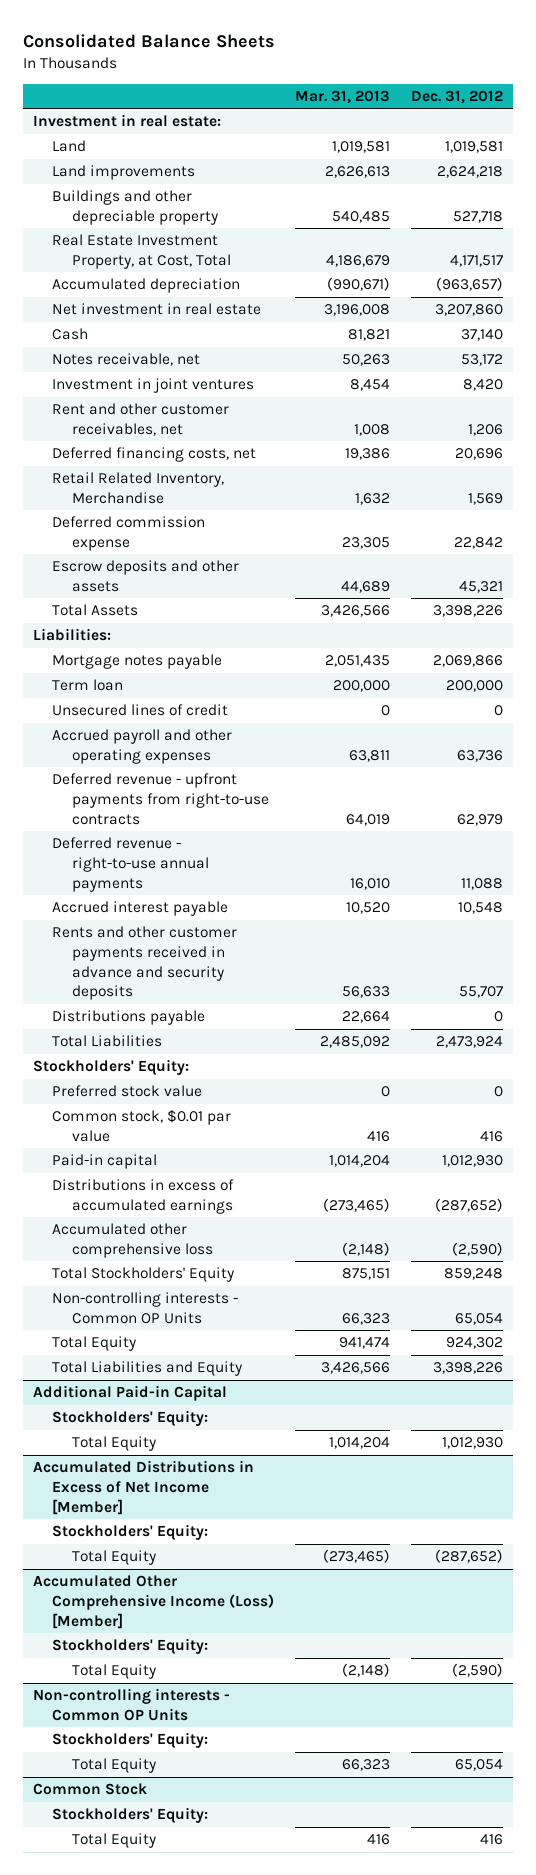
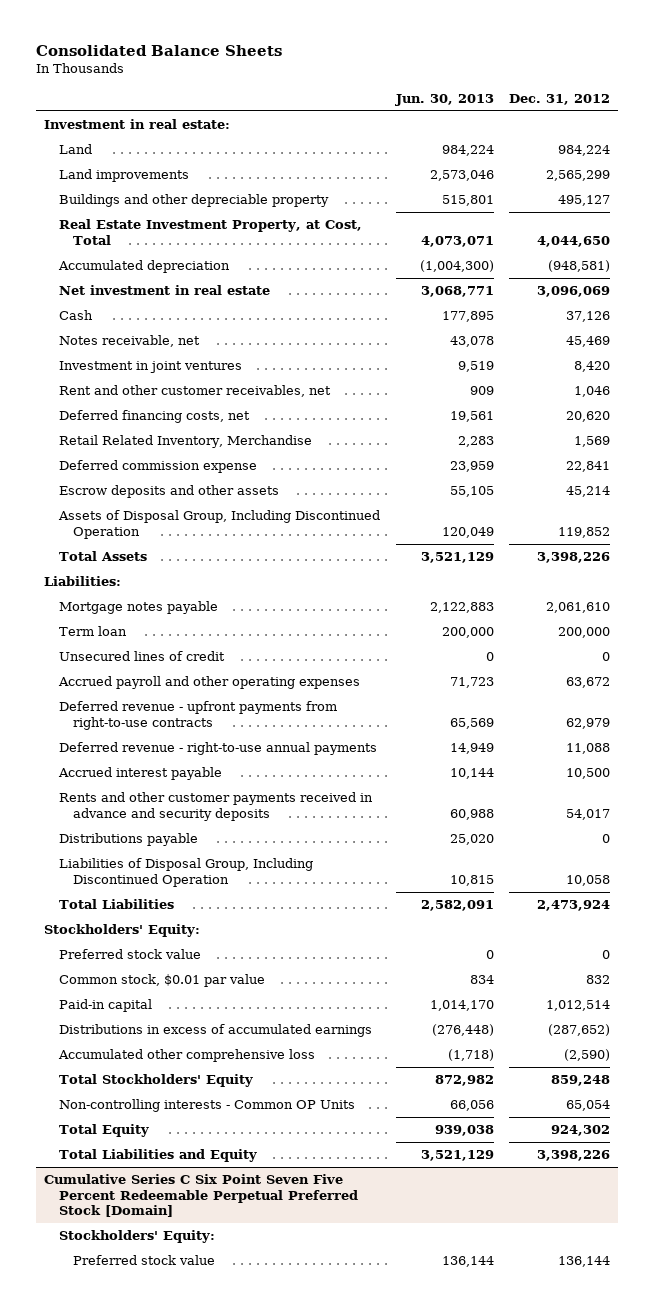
[295,90,391,105] Mar. 31, 2013 -> none
none -> [394,93,494,106] Jun. 30, 2013
[444,141,503,154] 1,019,581 -> [558,145,611,157] 984,224
[436,166,503,179] 2,624,218 -> [546,170,611,182] 2,565,299
[452,210,503,223] 527,718 -> [558,195,611,207] 495,127
[449,254,503,267] 4,171,517 -> [537,235,611,247] 4,044,650
[435,277,503,292] (963,657) -> [548,260,611,273] (948,581)
[434,304,503,317] 3,207,860 -> [537,286,611,298] 3,096,069
[460,329,503,342] 37,140 -> [566,311,611,323] 37,126
[460,354,503,367] 53,172 -> [566,336,611,348] 45,469
[467,423,503,436] 1,206 -> [574,386,611,398] 1,046
[454,448,503,461] 20,696 -> [566,411,611,423] 20,620
[453,536,503,549] 22,842 -> [566,461,611,473] 22,841
[458,580,503,593] 45,321 -> [566,486,611,498] 45,214
none -> [57,510,380,539] Assets of Disposal Group, Including Discontinued Operation
[432,655,503,668] 2,069,866 -> [546,602,611,614] 2,061,610
[456,749,503,762] 63,736 -> [566,677,611,689] 63,672
[457,902,503,915] 10,548 -> [566,768,611,780] 10,500
[458,986,503,999] 55,707 -> [566,808,611,820] 54,017
none -> [58,858,313,887] Liabilities of Disposal Group, Including Discontinued Operation
[479,1130,503,1142] 416 -> [586,975,611,985] 832
[441,1155,503,1168] 1,012,930 -> [546,1000,611,1012] 1,012,514
[33,1385,228,1402] Additional Paid-in Capital -> none
[52,1410,209,1427] Stockholders' Equity: -> none
[71,1436,156,1452] Total Equity -> none
[33,1460,255,1515] Accumulated Distributions in Excess of Net Income [Member] -> none
[52,1524,209,1541] Stockholders' Equity: -> none
[71,1550,156,1566] Total Equity -> none
[33,1575,275,1629] Accumulated Other Comprehensive Income (Loss) [Member] -> none
[52,1638,209,1655] Stockholders' Equity: -> none
[71,1664,156,1680] Total Equity -> none
[33,1688,231,1721] Non-controlling interests - Common OP Units -> none
[52,1732,209,1749] Stockholders' Equity: -> none
[71,1758,156,1774] Total Equity -> none
[33,1783,148,1796] Common Stock -> none
none -> [44,1174,358,1218] Cumulative Series C Six Point Seven Five Percent Redeemable Perpetual Preferred Stock [Domain]
[71,1833,156,1849] Total Equity -> none
none -> [73,1255,216,1266] Preferred stock value

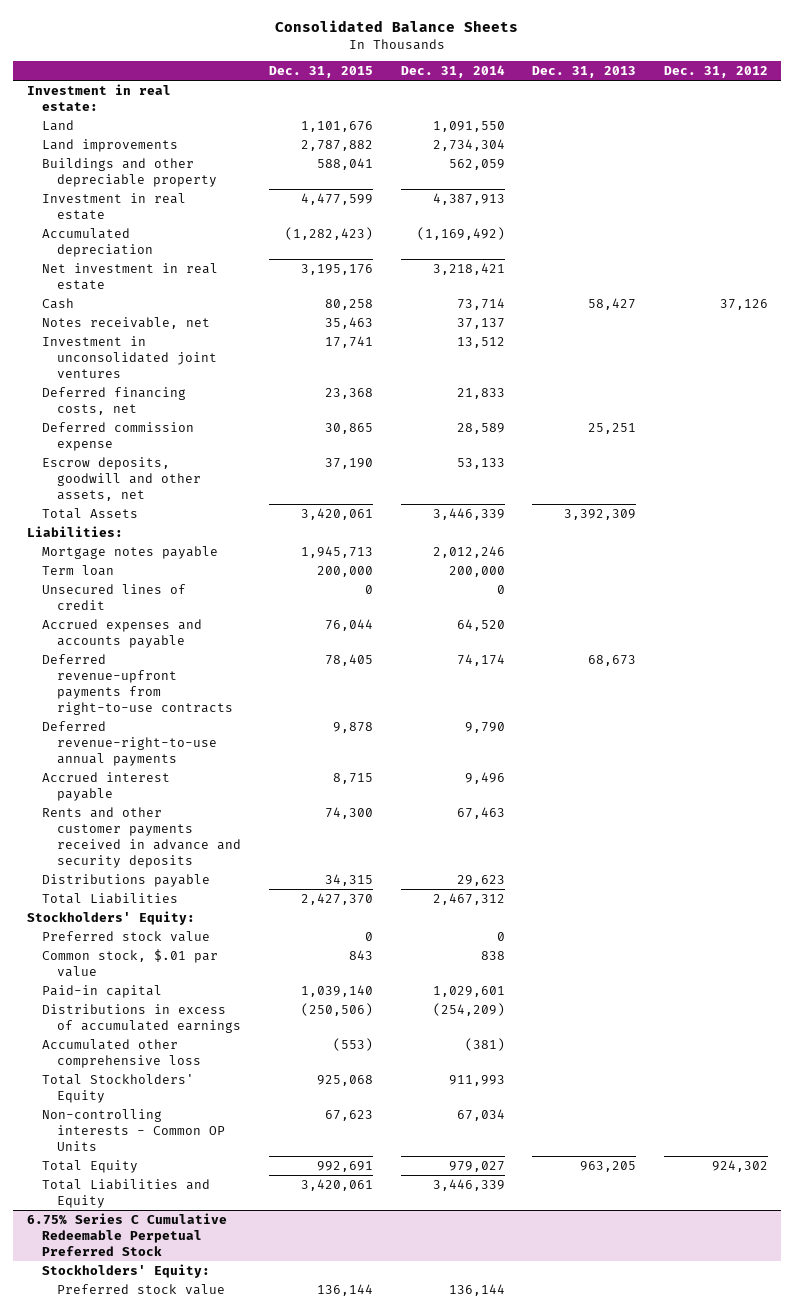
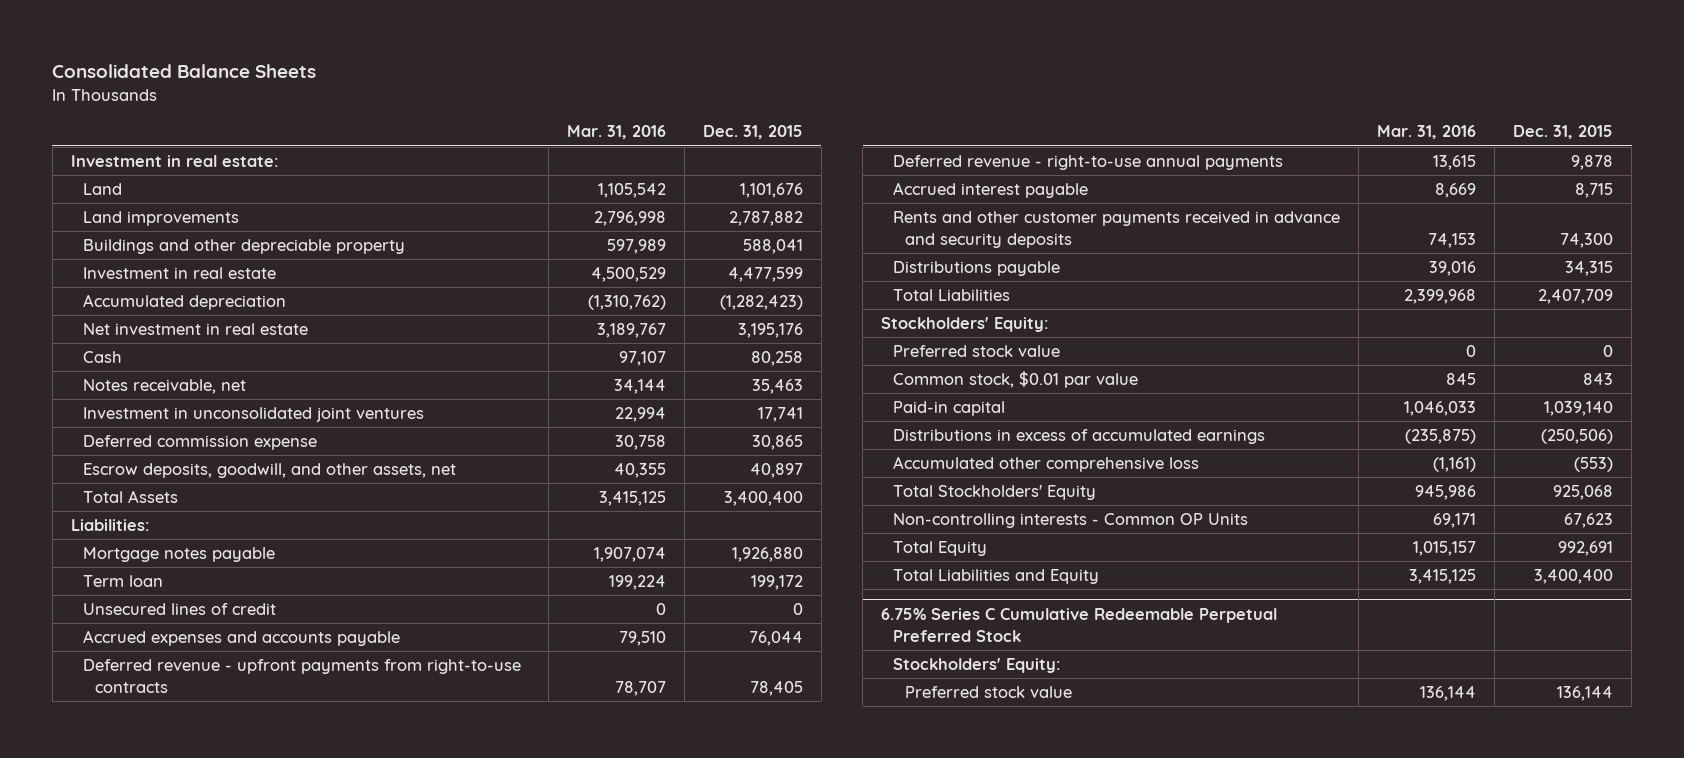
[400,65,505,79] Dec. 31, 2014 -> none
[532,66,637,79] Dec. 31, 2013 -> none
[663,66,768,79] Dec. 31, 2012 -> none
none -> [566,125,666,140] Mar. 31, 2016
[42,387,187,415] Deferred financing costs, net -> none
[42,457,202,501] Escrow deposits, goodwill and other assets, net -> [82,463,456,479] Escrow deposits, goodwill, and other assets, net
[324,458,373,470] 37,190 -> [749,463,803,479] 40,897
[300,508,373,521] 3,420,061 -> [723,491,803,507] 3,400,400
[300,546,373,559] 1,945,713 -> [731,547,803,563] 1,926,880
[316,566,373,578] 200,000 -> [750,575,803,591] 199,172
[42,654,234,715] Deferred revenue-upfront payments from right-to-use contracts -> [82,659,521,693] Deferred revenue - upfront payments from right-to-use contracts
[42,721,218,766] Deferred revenue-right-to-use annual payments -> [893,155,1284,171] Deferred revenue - right-to-use annual payments
[300,893,373,906] 2,427,370 -> [1538,289,1614,305] 2,407,709
[42,949,219,977] Common stock, $.01 par value -> [893,371,1139,389] Common stock, $0.01 par value
[300,1179,373,1192] 3,420,061 -> [1534,569,1614,585] 3,400,400

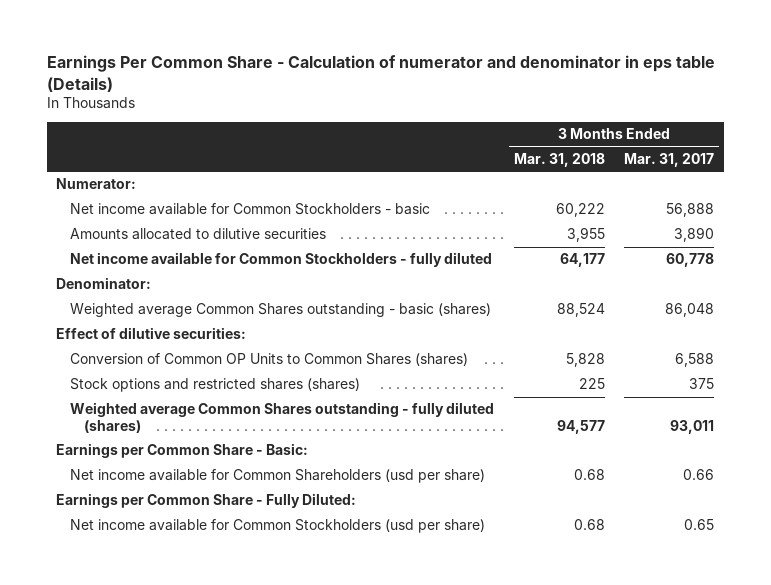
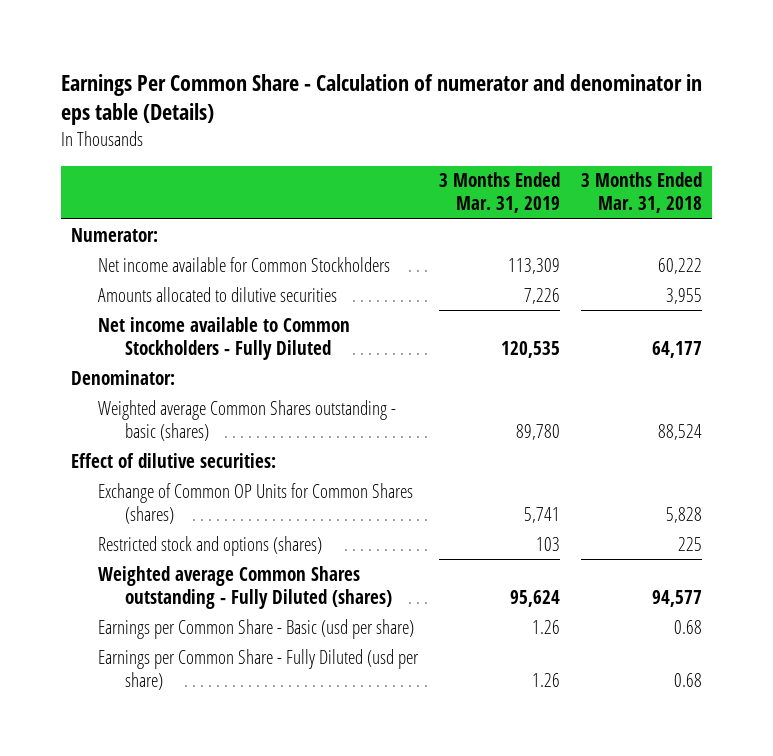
[624,152,715,167] Mar. 31, 2017 -> none
none -> [438,172,560,214] 3 Months Ended Mar. 31, 2019
[70,203,431,216] Net income available for Common Stockholders - basic -> [97,256,390,272] Net income available for Common Stockholders
[70,252,493,268] Net income available for Common Stockholders - fully diluted -> [97,316,350,360] Net income available to Common Stockholders - Fully Diluted
[56,443,309,459] Earnings per Common Share - Basic: -> none
[56,493,357,509] Earnings per Common Share - Fully Diluted: -> none
[70,353,469,367] Conversion of Common OP Units to Common Shares (shares) -> [97,482,413,524] Exchange of Common OP Units for Common Shares (shares)
[70,378,361,393] Stock options and restricted shares (shares) -> [97,535,322,556] Restricted stock and options (shares)
[70,402,495,434] Weighted average Common Shares outstanding - fully diluted (shares) -> [97,565,392,609] Weighted average Common Shares outstanding - Fully Diluted (shares)
[70,469,486,484] Net income available for Common Shareholders (usd per share) -> [97,618,414,639] Earnings per Common Share - Basic (usd per share)
[70,519,486,534] Net income available for Common Stockholders (usd per share) -> [97,648,419,690] Earnings per Common Share - Fully Diluted (usd per share)

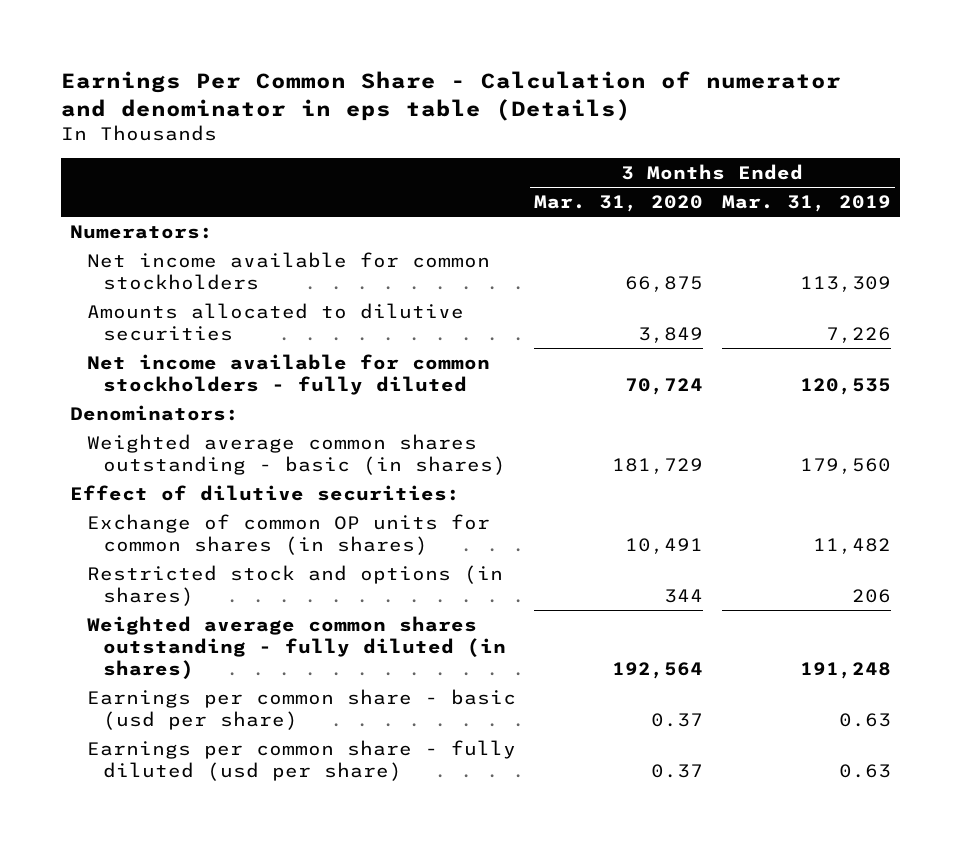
[580,172,702,214] 3 Months Ended Mar. 31, 2018 -> none
none -> [534,195,704,213] Mar. 31, 2020
[71,227,159,242] Numerator: -> [69,224,213,239] Numerators:
[97,256,390,272] Net income available for Common Stockholders -> [86,251,490,290] Net income available for common stockholders
[97,316,350,360] Net income available to Common Stockholders - Fully Diluted -> [86,353,490,395] Net income available for common stockholders - fully diluted
[71,369,176,385] Denominator: -> [69,404,239,421] Denominators:
[97,399,396,441] Weighted average Common Shares outstanding - basic (shares) -> [86,433,507,475] Weighted average common shares outstanding - basic (in shares)
[515,423,560,440] 89,780 -> [799,457,891,474] 179,560
[97,482,413,524] Exchange of Common OP Units for Common Shares (shares) -> [86,513,490,555] Exchange of common OP units for common shares (in shares)
[523,506,560,523] 5,741 -> [812,537,891,554] 11,482
[97,535,322,556] Restricted stock and options (shares) -> [86,564,503,606] Restricted stock and options (in shares)
[535,536,560,551] 103 -> [851,588,891,603] 206
[97,565,392,609] Weighted average Common Shares outstanding - Fully Diluted (shares) -> [86,615,507,679] Weighted average common shares outstanding - fully diluted (in shares)
[509,589,560,607] 95,624 -> [799,661,891,679] 191,248
[97,618,414,639] Earnings per Common Share - Basic (usd per share) -> [86,688,516,730] Earnings per common share - basic (usd per share)
[531,619,560,634] 1.26 -> [838,712,891,727] 0.63
[97,648,419,690] Earnings per Common Share - Fully Diluted (usd per share) -> [86,739,516,781] Earnings per common share - fully diluted (usd per share)
[531,672,560,687] 1.26 -> [838,763,891,778] 0.63

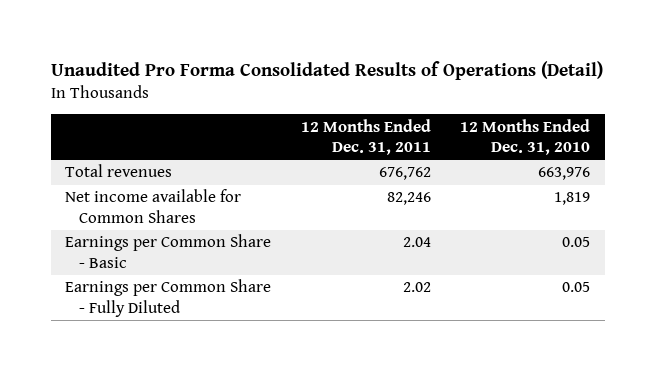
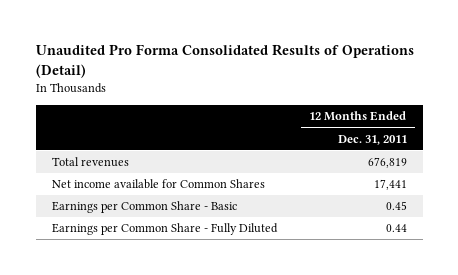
[460,118,591,155] 12 Months Ended Dec. 31, 2010 -> none
[378,167,431,181] 676,762 -> [367,157,407,169] 676,819
[386,192,431,206] 82,246 -> [373,179,407,191] 17,441
[402,237,431,248] 2.04 -> [385,201,407,211] 0.45
[402,282,431,293] 2.02 -> [385,224,407,233] 0.44

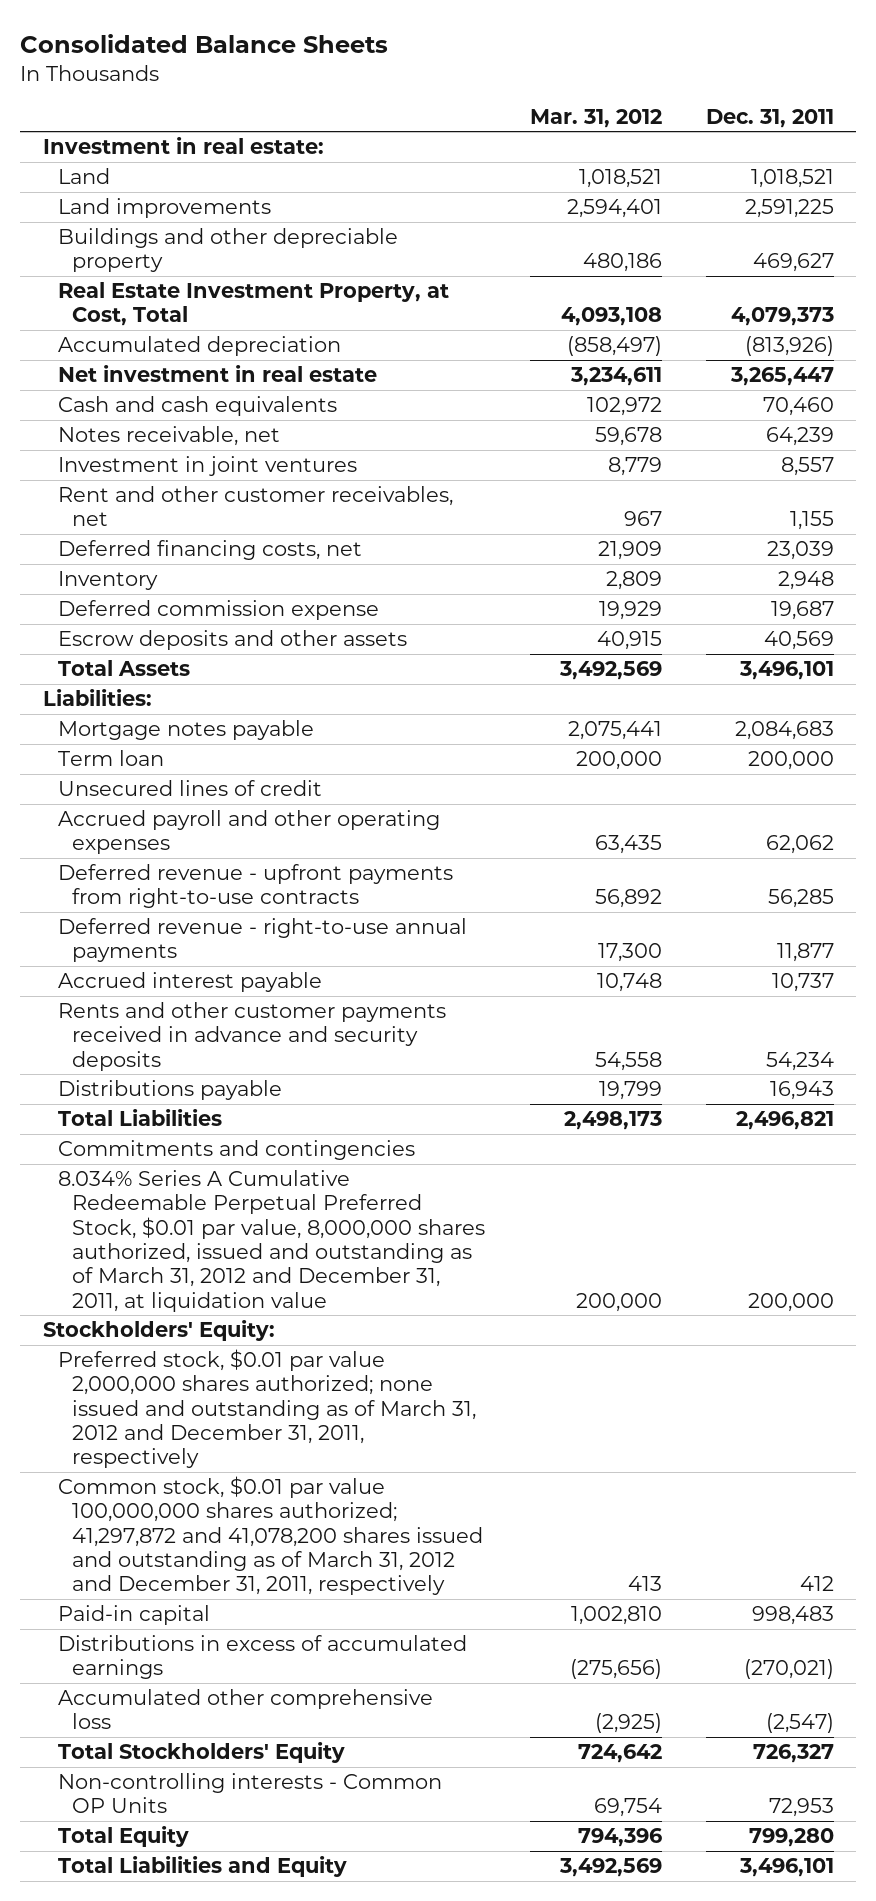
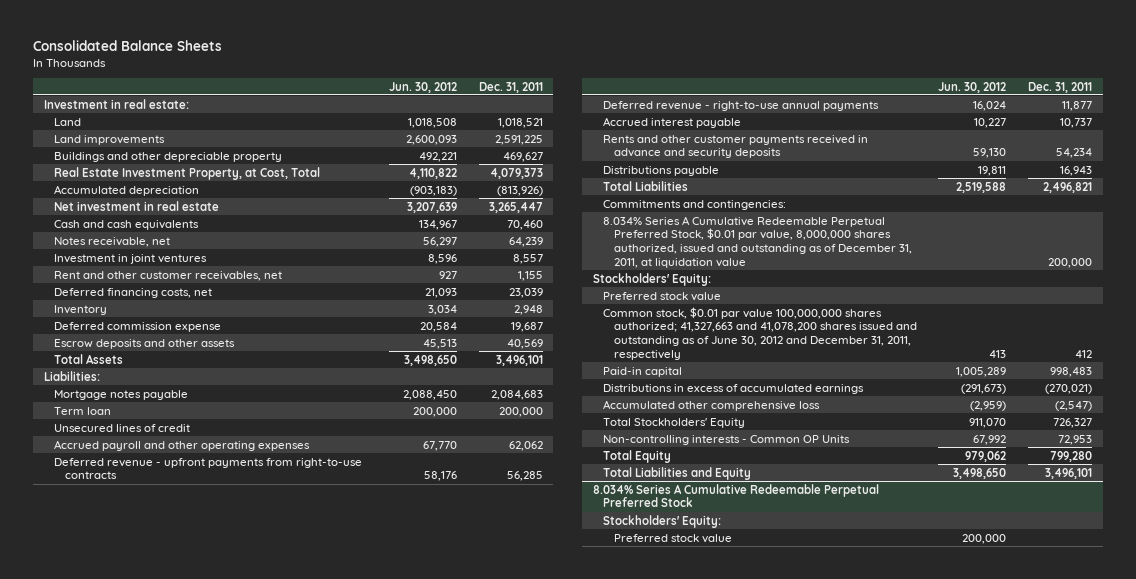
[529,108,662,128] Mar. 31, 2012 -> none
none -> [389,81,458,93] Jun. 30, 2012
[57,1140,415,1161] Commitments and contingencies -> [603,199,787,210] Commitments and contingencies:
[57,1170,486,1312] 8.034% Series A Cumulative Redeemable Perpetual Preferred Stock, $0.01 par value, 8,000,000 shares authorized, issued and outstanding as of March 31, 2012 and December 31, 2011, at liquidation value -> [603,215,912,269] 8.034% Series A Cumulative Redeemable Perpetual Preferred Stock, $0.01 par value, 8,000,000 shares authorized, issued and outstanding as of December 31, 2011, at liquidation value
[57,1349,477,1469] Preferred stock, $0.01 par value 2,000,000 shares authorized; none issued and outstanding as of March 31, 2012 and December 31, 2011, respectively -> [603,291,722,301] Preferred stock value
[57,1476,484,1596] Common stock, $0.01 par value 100,000,000 shares authorized; 41,297,872 and 41,078,200 shares issued and outstanding as of March 31, 2012 and December 31, 2011, respectively -> [603,306,917,361] Common stock, $0.01 par value 100,000,000 shares authorized; 41,327,663 and 41,078,200 shares issued and outstanding as of June 30, 2012 and December 31, 2011, respectively
none -> [592,483,879,508] 8.034% Series A Cumulative Redeemable Perpetual Preferred Stock
none -> [603,514,722,528] Stockholders' Equity:
none -> [613,533,732,543] Preferred stock value

